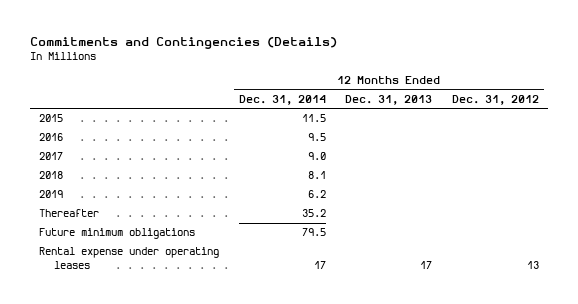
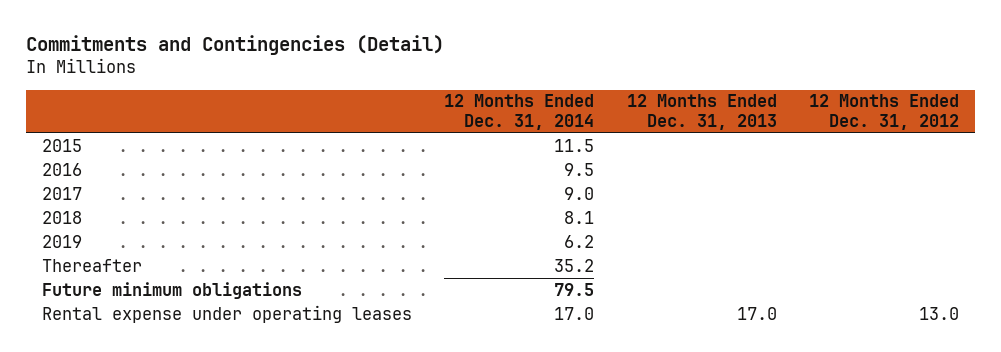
[29,36,337,49] Commitments and Contingencies (Details) -> [25,35,444,56] Commitments and Contingencies (Detail)
[313,260,326,269] 17 -> [554,306,595,320] 17.0
[420,260,433,269] 17 -> [736,306,777,320] 17.0
[526,260,539,269] 13 -> [919,306,960,320] 13.0

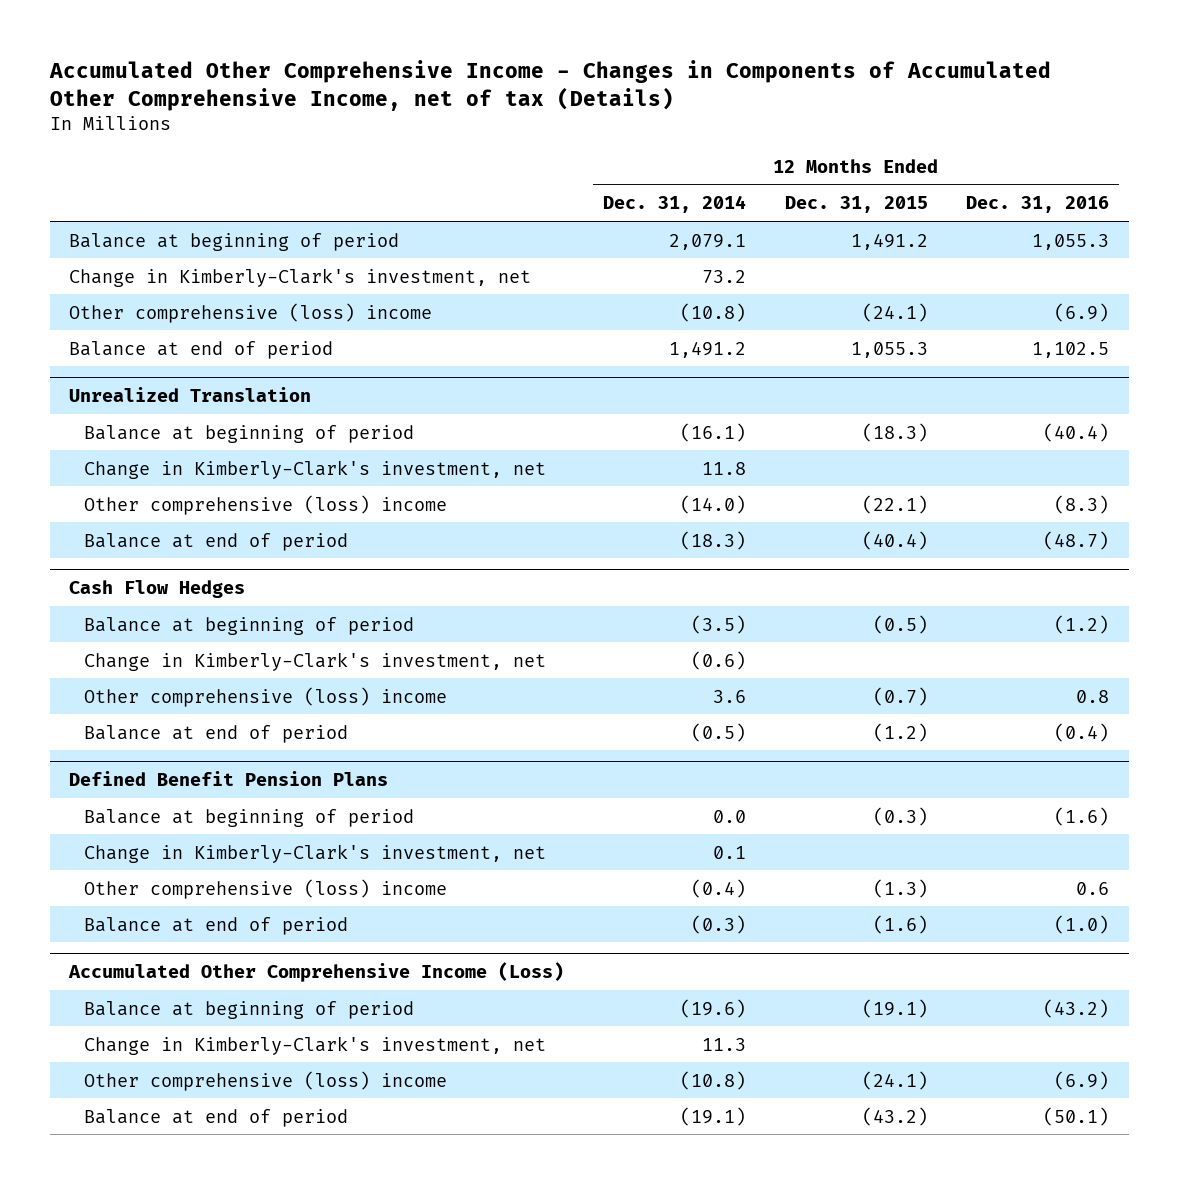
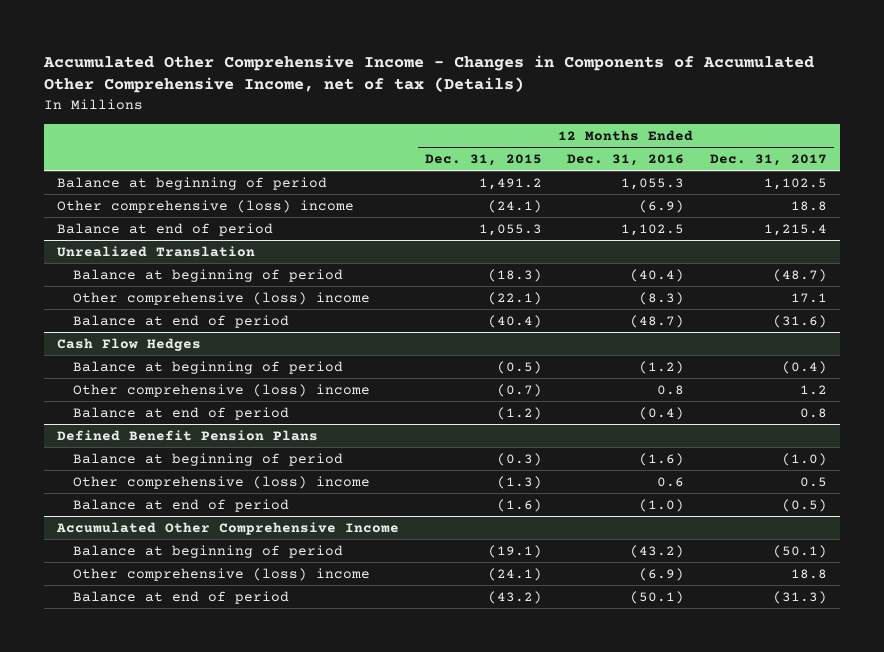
[603,195,747,214] Dec. 31, 2014 -> none
none -> [710,153,828,166] Dec. 31, 2017
[69,267,532,287] Change in Kimberly-Clark's investment, net -> none
[83,459,546,479] Change in Kimberly-Clark's investment, net -> none
[83,651,546,671] Change in Kimberly-Clark's investment, net -> none
[83,843,546,863] Change in Kimberly-Clark's investment, net -> none
[68,961,565,982] Accumulated Other Comprehensive Income (Loss) -> [55,521,399,535] Accumulated Other Comprehensive Income
[83,1035,546,1055] Change in Kimberly-Clark's investment, net -> none

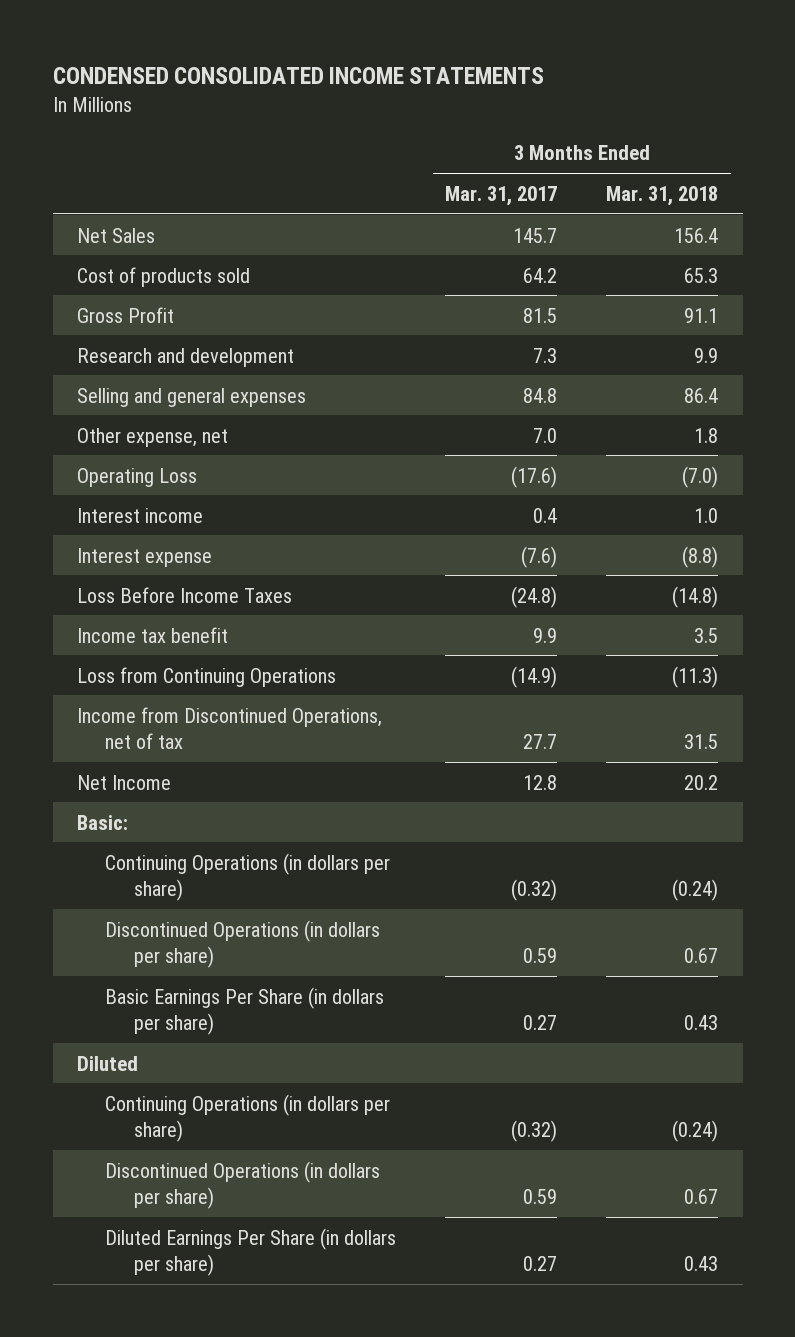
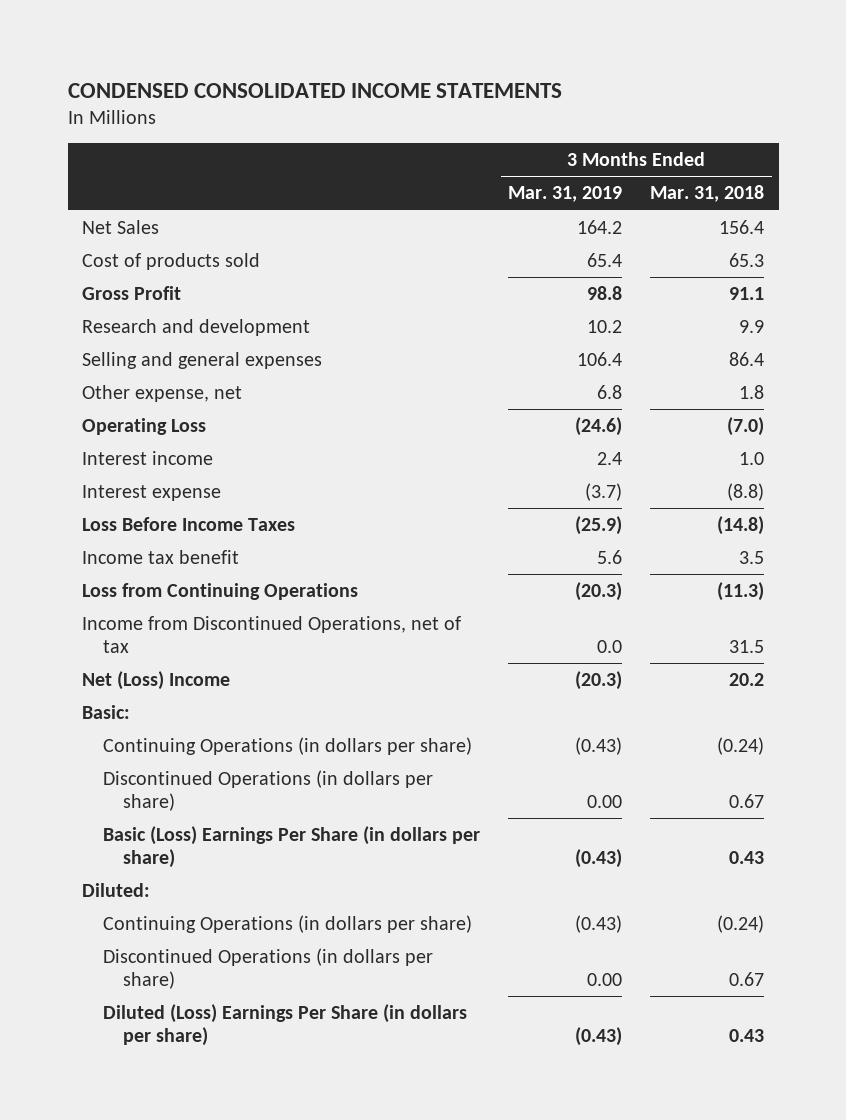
[445,185,558,206] Mar. 31, 2017 -> none
none -> [508,186,623,203] Mar. 31, 2019
[76,774,171,790] Net Income -> [81,670,230,690] Net (Loss) Income
[105,986,385,1035] Basic Earnings Per Share (in dollars per share) -> [102,825,480,869] Basic (Loss) Earnings Per Share (in dollars per share)
[76,1055,138,1071] Diluted -> [81,882,150,897] Diluted:
[105,1227,397,1276] Diluted Earnings Per Share (in dollars per share) -> [102,1003,467,1047] Diluted (Loss) Earnings Per Share (in dollars per share)

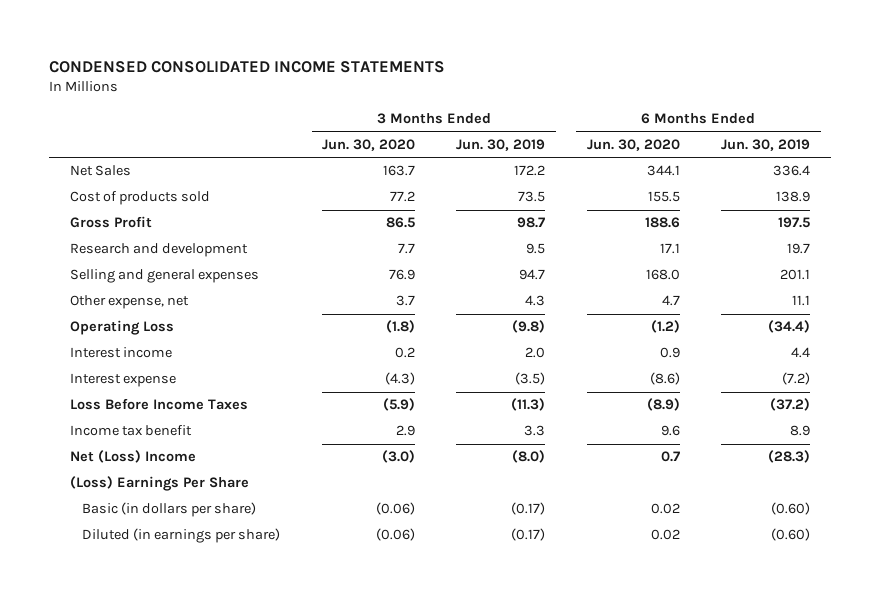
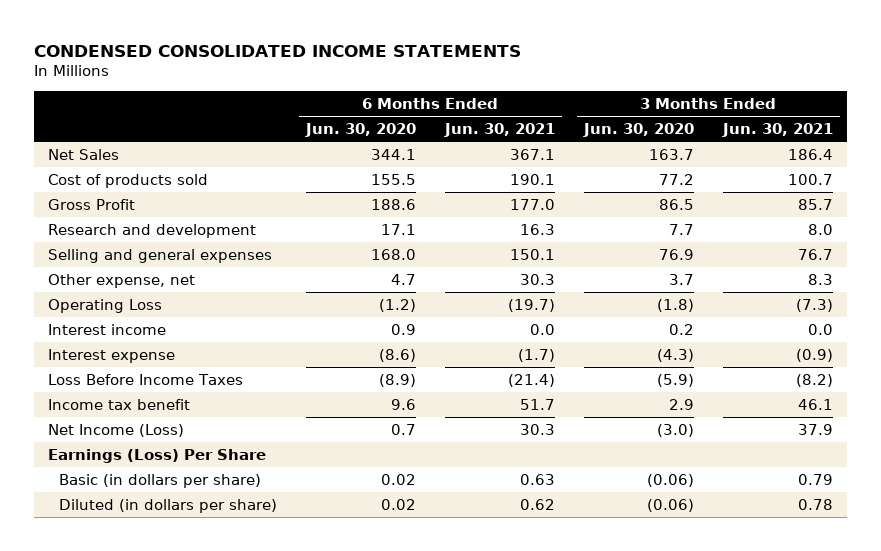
[456,138,546,151] Jun. 30, 2019 -> none
[721,138,811,151] Jun. 30, 2019 -> none
none -> [443,123,555,138] Jun. 30, 2021
none -> [721,123,833,138] Jun. 30, 2021
[70,450,197,464] Net (Loss) Income -> [48,423,185,437] Net Income (Loss)
[70,476,250,492] (Loss) Earnings Per Share -> [48,448,267,463] Earnings (Loss) Per Share
[82,528,281,544] Diluted (in earnings per share) -> [58,498,277,513] Diluted (in dollars per share)

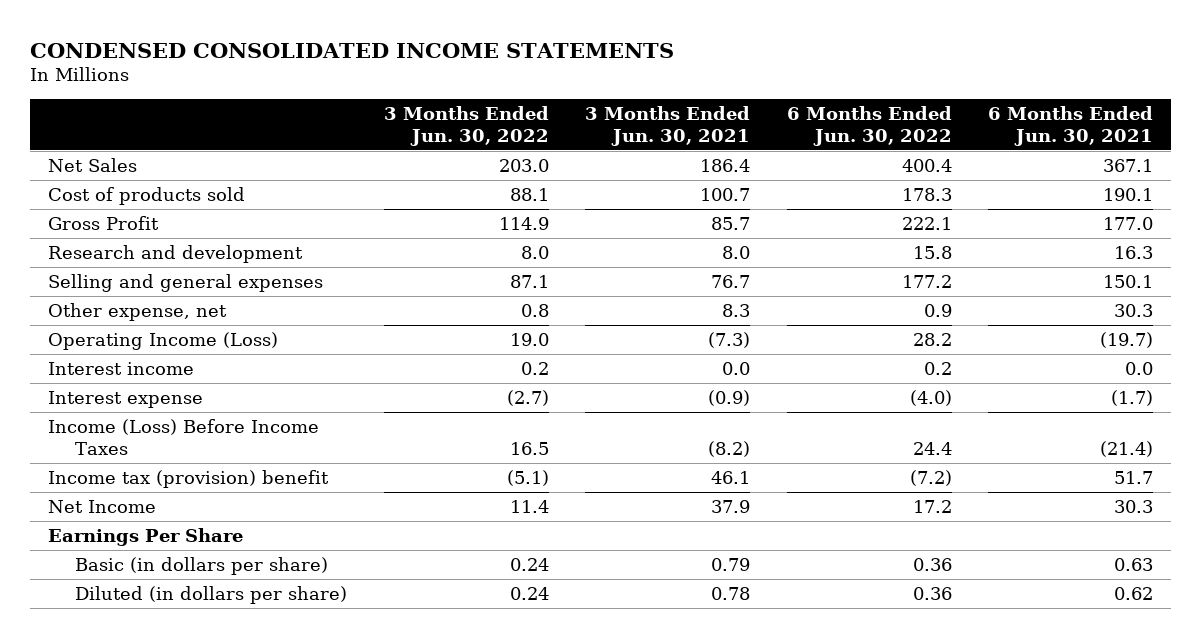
[304,123,416,138] Jun. 30, 2020 -> none
[582,123,694,138] Jun. 30, 2020 -> none
none -> [383,105,549,146] 3 Months Ended Jun. 30, 2022
none -> [786,105,952,146] 6 Months Ended Jun. 30, 2022
[48,298,163,313] Operating Loss -> [48,331,279,350] Operating Income (Loss)
[48,373,244,385] Loss Before Income Taxes -> [48,418,320,455] Income (Loss) Before Income Taxes
[48,398,191,410] Income tax benefit -> [48,469,330,488] Income tax (provision) benefit
[48,423,185,437] Net Income (Loss) -> [48,499,157,513] Net Income
[48,448,267,463] Earnings (Loss) Per Share -> [48,527,244,546] Earnings Per Share

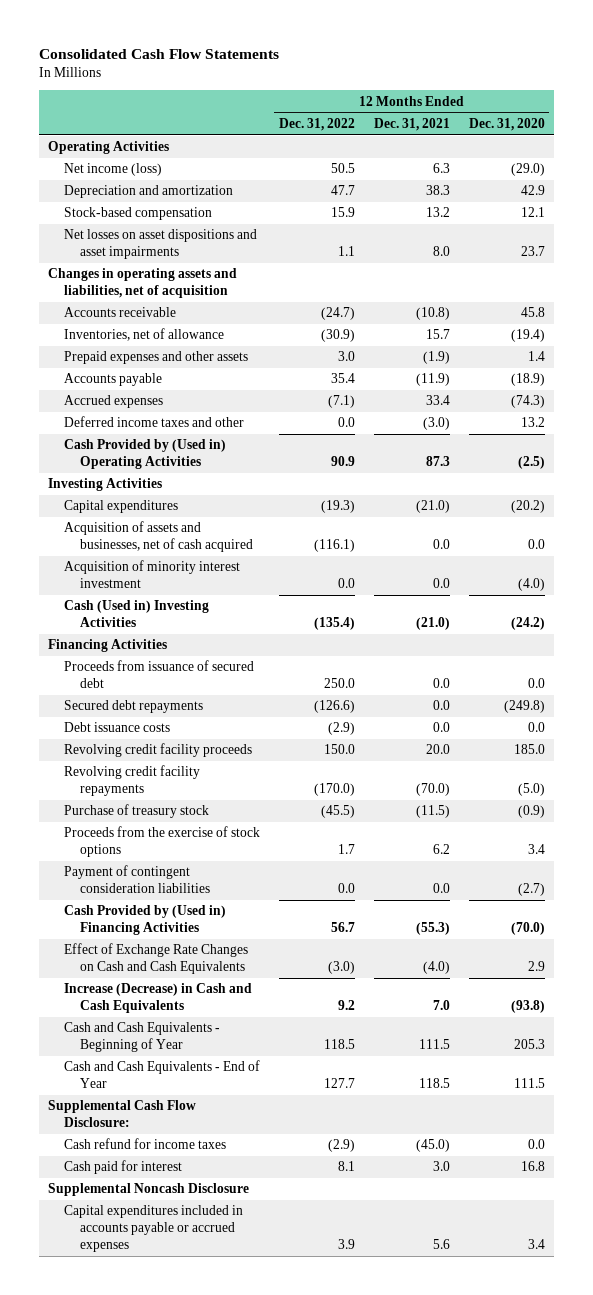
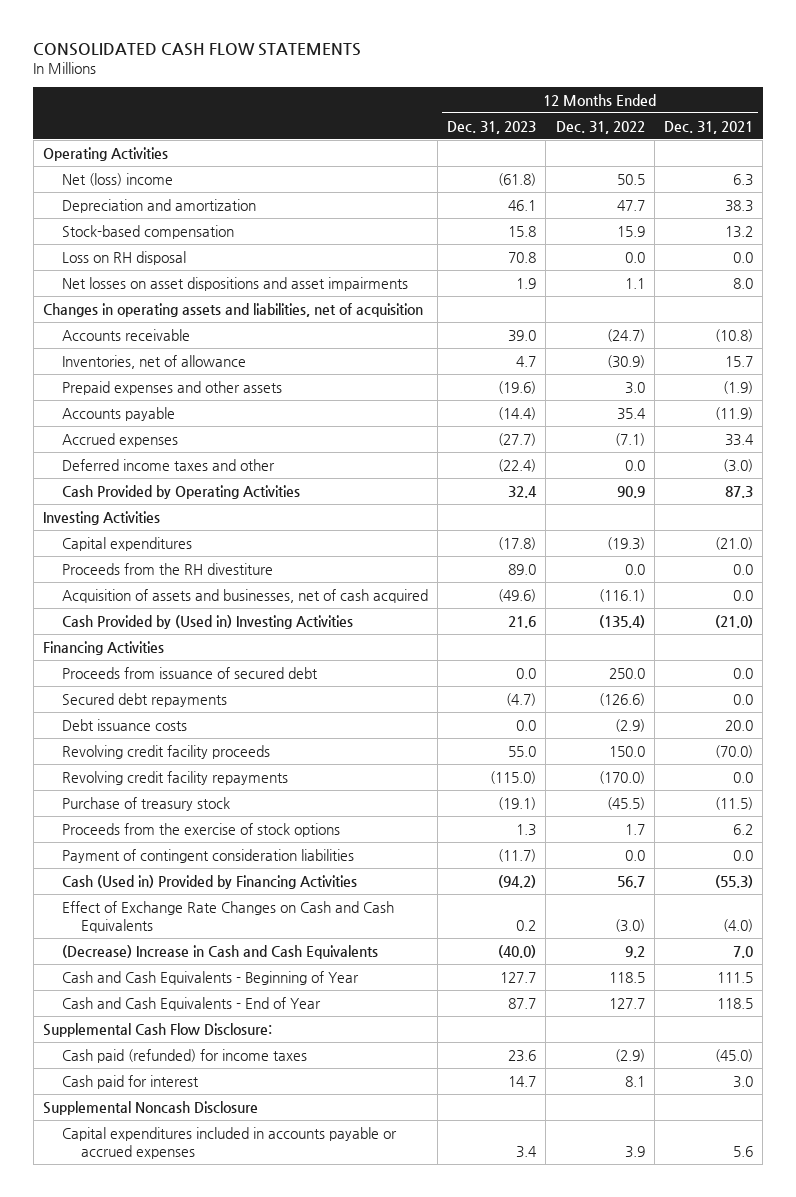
[38,49,279,60] Consolidated Cash Flow Statements -> [33,43,362,57] CONSOLIDATED CASH FLOW STATEMENTS
[468,118,545,132] Dec. 31, 2020 -> none
none -> [447,120,537,134] Dec. 31, 2023
[63,163,162,177] Net income (loss) -> [61,172,173,186] Net (loss) income
none -> [61,250,186,265] Loss on RH disposal
[63,439,226,470] Cash Provided by (Used in) Operating Activities -> [61,484,300,499] Cash Provided by Operating Activities
none -> [61,562,273,575] Proceeds from the RH divestiture
[63,560,240,589] Acquisition of minority interest investment -> none
[63,600,209,628] Cash (Used in) Investing Activities -> [61,614,353,629] Cash Provided by (Used in) Investing Activities
[432,722,450,733] 0.0 -> [724,719,753,731] 20.0
[425,744,450,755] 20.0 -> [714,744,753,758] (70.0)
[415,783,450,797] (70.0) -> [732,771,753,783] 0.0
[63,905,226,936] Cash Provided by (Used in) Financing Activities -> [61,874,357,889] Cash (Used in) Provided by Financing Activities
[63,983,252,1014] Increase (Decrease) in Cash and Cash Equivalents -> [61,944,378,959] (Decrease) Increase in Cash and Cash Equivalents
[63,1138,226,1150] Cash refund for income taxes -> [61,1048,307,1063] Cash paid (refunded) for income taxes

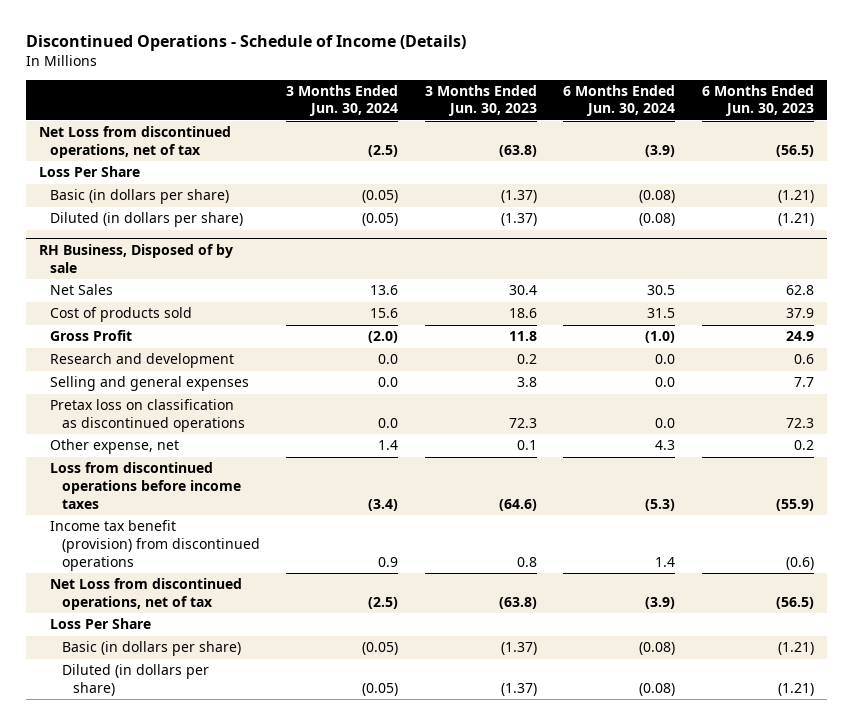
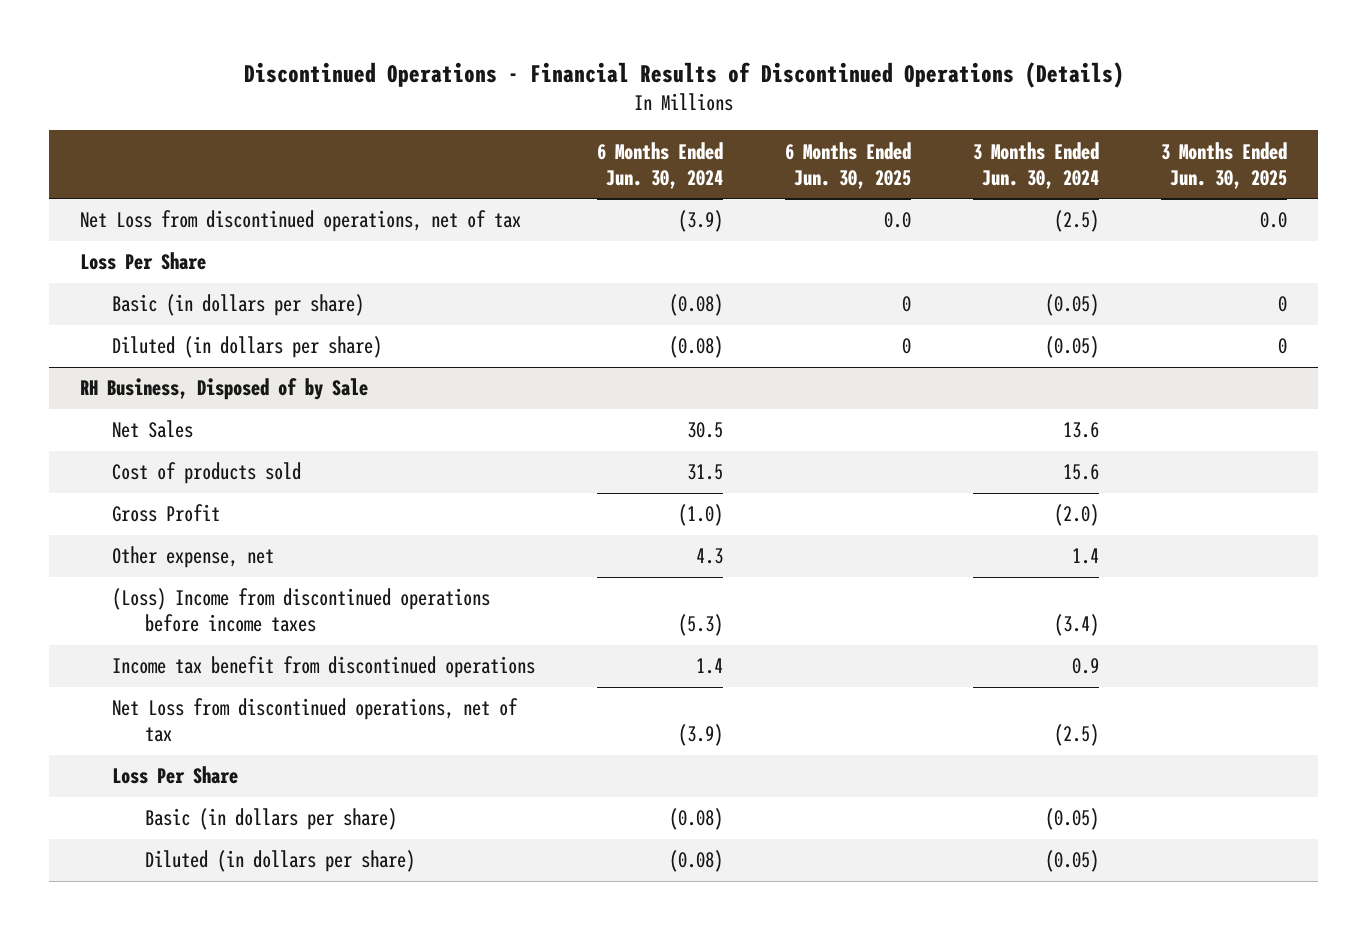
[25,35,466,52] Discontinued Operations - Schedule of Income (Details) -> [243,61,1124,88] Discontinued Operations - Financial Results of Discontinued Operations (Details)
[424,84,537,117] 3 Months Ended Jun. 30, 2023 -> none
[701,84,814,117] 6 Months Ended Jun. 30, 2023 -> none
none -> [785,141,912,189] 6 Months Ended Jun. 30, 2025
none -> [1161,141,1288,189] 3 Months Ended Jun. 30, 2025
[39,244,234,273] RH Business, Disposed of by sale -> [80,378,369,401] RH Business, Disposed of by Sale
[50,353,235,369] Research and development -> none
[50,376,250,392] Selling and general expenses -> none
[50,399,245,432] Pretax loss on classification as discontinued operations -> none
[50,462,241,509] Loss from discontinued operations before income taxes -> [112,588,491,633] (Loss) Income from discontinued operations before income taxes
[50,520,260,571] Income tax benefit (provision) from discontinued operations -> [112,656,536,679] Income tax benefit from discontinued operations

